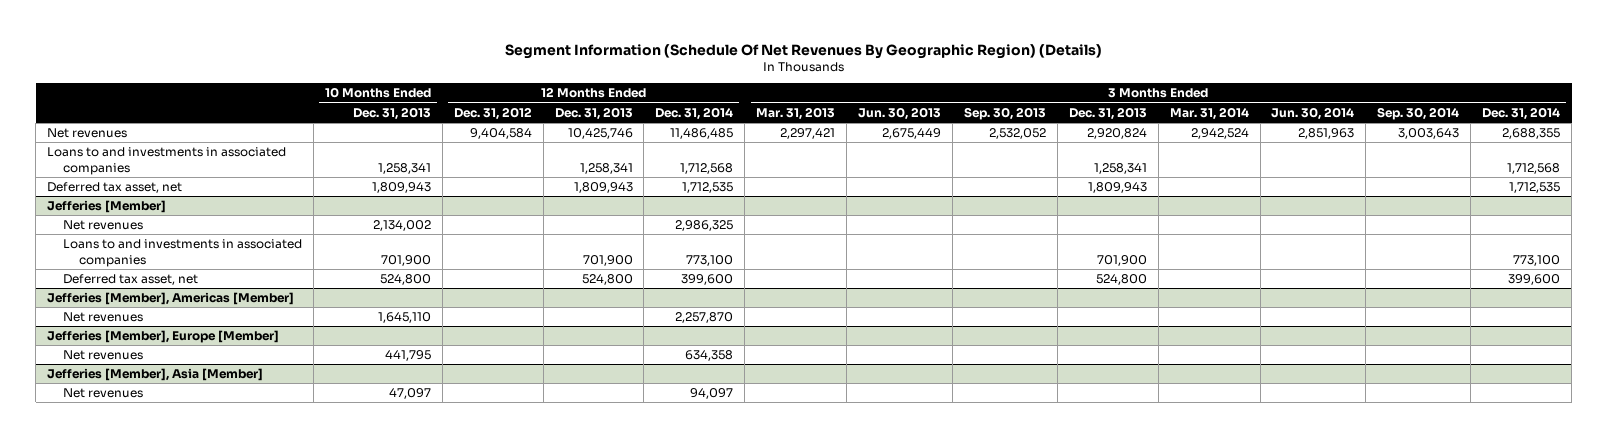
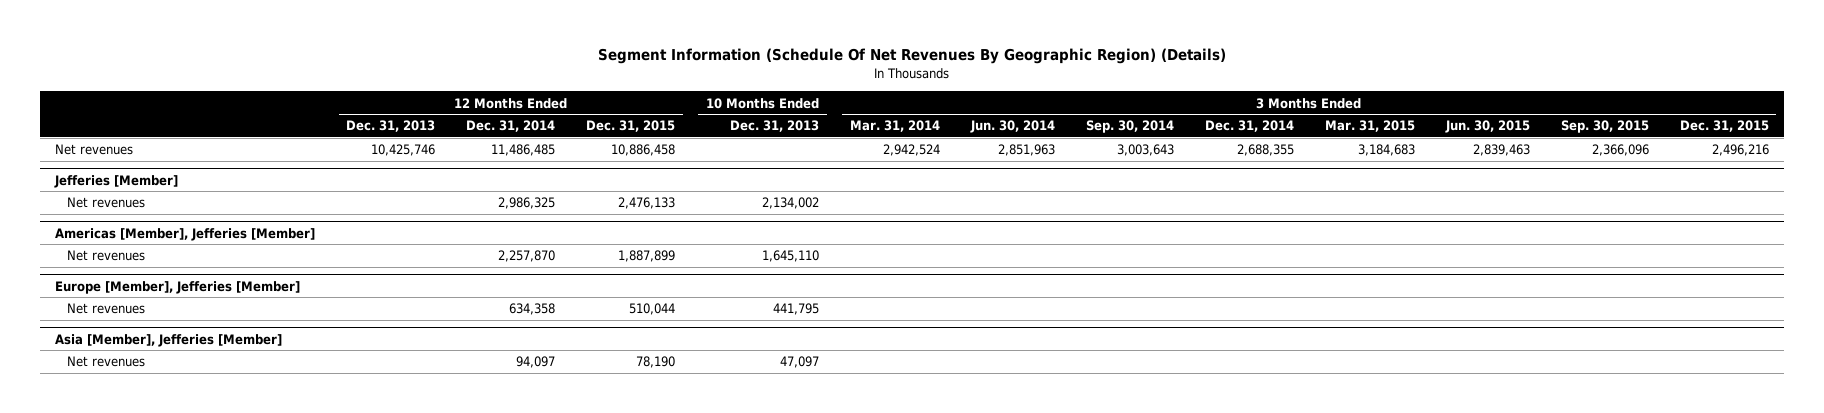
[453,106,532,120] Dec. 31, 2012 -> none
[756,106,836,120] Mar. 31, 2013 -> none
[858,106,942,120] Jun. 30, 2013 -> none
[963,106,1046,120] Sep. 30, 2013 -> none
[1068,106,1147,120] Dec. 31, 2013 -> none
none -> [586,120,676,133] Dec. 31, 2015
none -> [1324,120,1415,133] Mar. 31, 2015
none -> [1444,120,1530,134] Jun. 30, 2015
none -> [1560,120,1649,134] Sep. 30, 2015
none -> [1679,120,1769,133] Dec. 31, 2015
[47,147,287,175] Loans to and investments in associated companies -> none
[47,182,183,194] Deferred tax asset, net -> none
[63,239,303,267] Loans to and investments in associated companies -> none
[63,274,199,286] Deferred tax asset, net -> none
[47,292,295,306] Jefferies [Member], Americas [Member] -> [55,227,316,241] Americas [Member], Jefferies [Member]
[47,330,280,344] Jefferies [Member], Europe [Member] -> [55,280,301,294] Europe [Member], Jefferies [Member]
[47,368,264,382] Jefferies [Member], Asia [Member] -> [55,333,283,347] Asia [Member], Jefferies [Member]

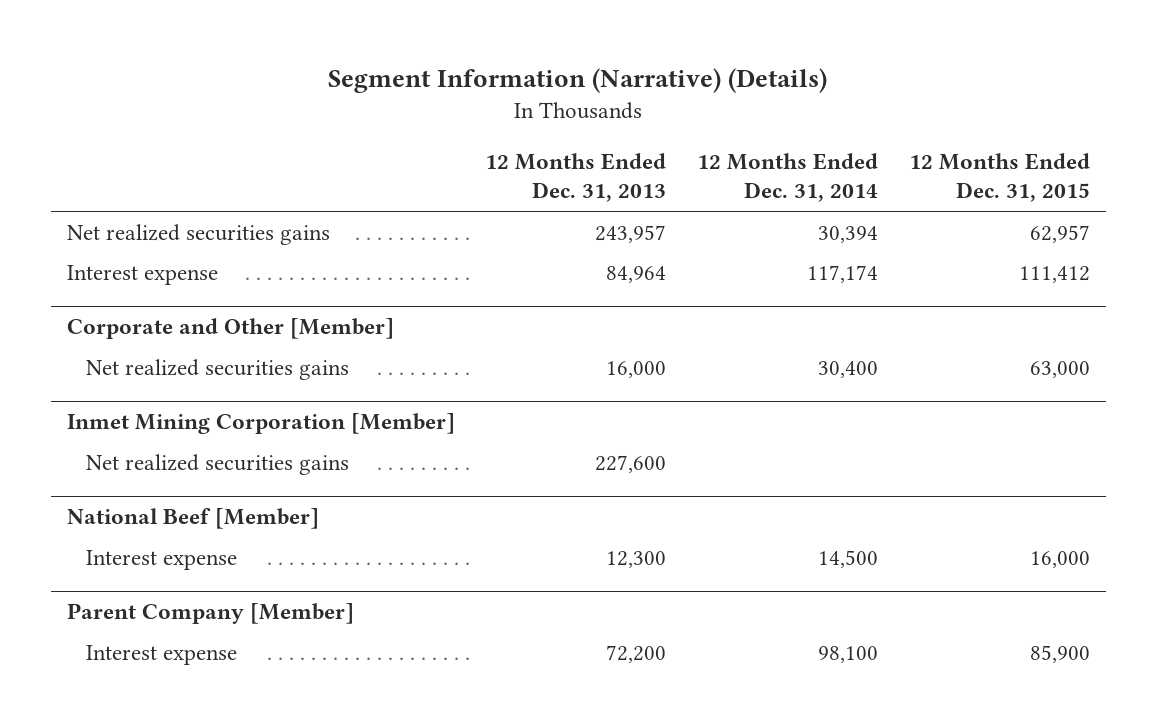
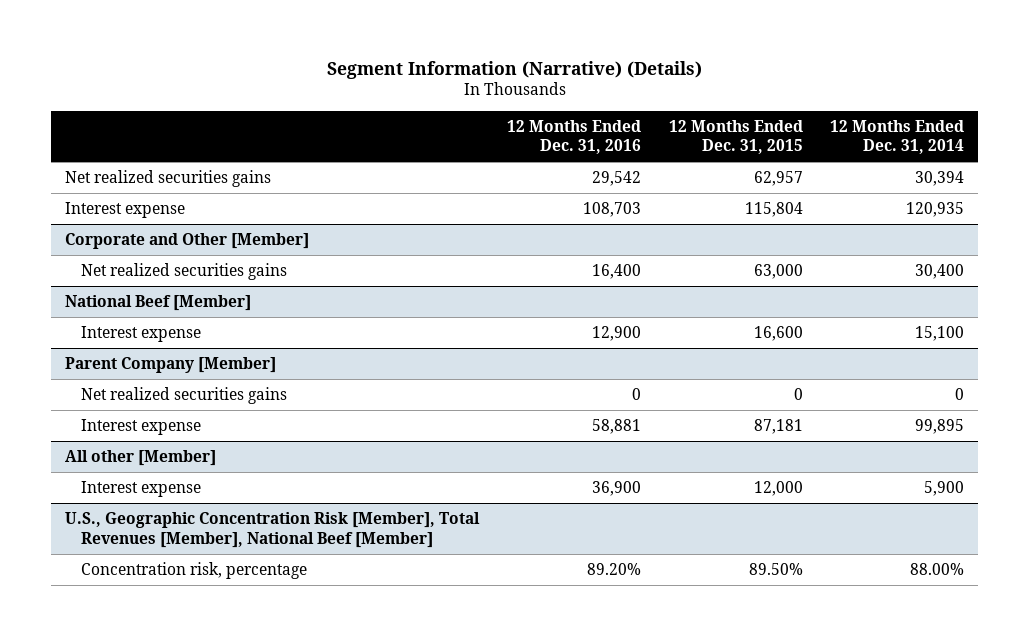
[485,152,667,203] 12 Months Ended Dec. 31, 2013 -> none
none -> [506,119,641,155] 12 Months Ended Dec. 31, 2016
[807,264,879,283] 117,174 -> [906,202,965,218] 120,935
[1019,265,1091,283] 111,412 -> [744,202,803,218] 115,804
[66,413,455,435] Inmet Mining Corporation [Member] -> none
[86,453,350,475] Net realized securities gains -> none
[818,549,879,568] 14,500 -> [915,326,965,342] 15,100
[1030,550,1091,568] 16,000 -> [753,326,803,342] 16,600
none -> [80,387,287,405] Net realized securities gains
[818,645,879,663] 98,100 -> [915,419,965,435] 99,895
[1030,644,1091,663] 85,900 -> [753,419,803,435] 87,181
none -> [64,450,216,467] All other [Member]
none -> [80,481,201,498] Interest expense
none -> [64,512,480,548] U.S., Geographic Concentration Risk [Member], Total Revenues [Member], National Beef [Member]
none -> [80,562,307,580] Concentration risk, percentage

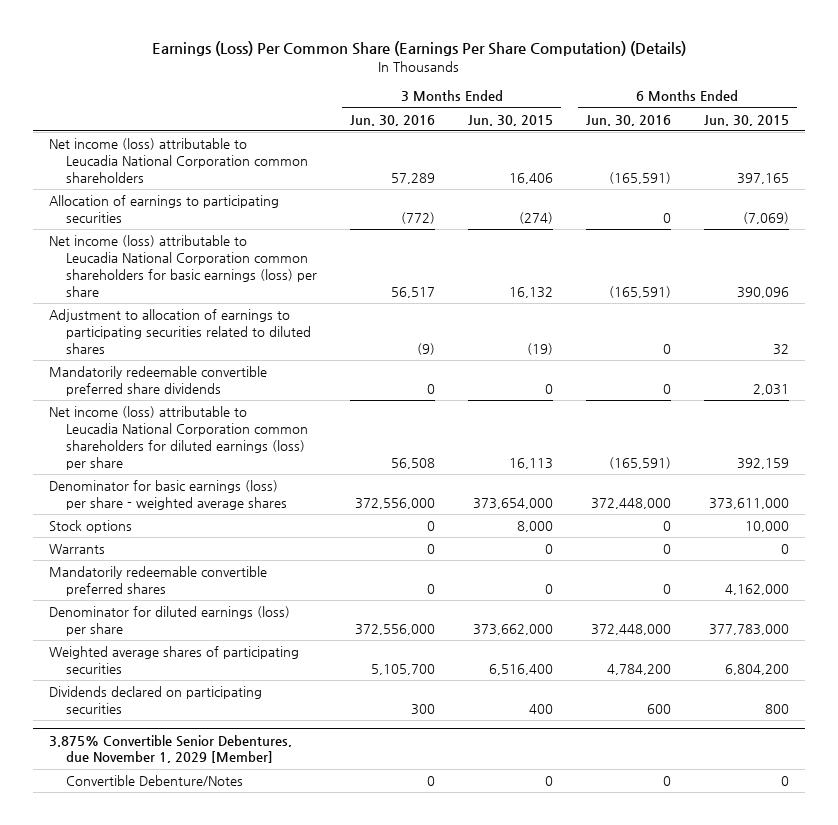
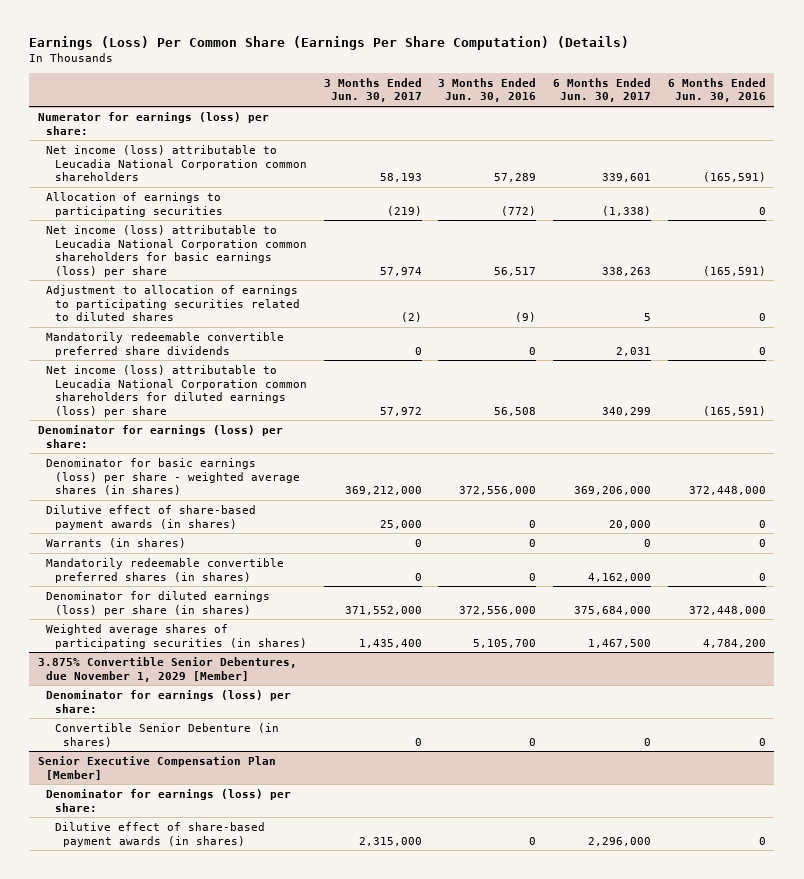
[467,114,553,126] Jun. 30, 2015 -> none
[703,114,789,126] Jun. 30, 2015 -> none
none -> [323,77,422,103] 3 Months Ended Jun. 30, 2017
none -> [553,77,652,103] 6 Months Ended Jun. 30, 2017
none -> [37,111,269,135] Numerator for earnings (loss) per share:
[49,686,263,715] Dividends declared on participating securities -> none
none -> [37,424,283,448] Denominator for earnings (loss) per share:
[49,480,288,511] Denominator for basic earnings (loss) per share - weighted average shares -> [46,457,300,496] Denominator for basic earnings (loss) per share - weighted average shares (in shares)
[49,520,133,534] Stock options -> [46,504,257,530] Dilutive effect of share-based payment awards (in shares)
[49,544,106,555] Warrants -> [46,537,187,548] Warrants (in shares)
[49,566,268,597] Mandatorily redeemable convertible preferred shares -> [46,557,285,583] Mandatorily redeemable convertible preferred shares (in shares)
[49,606,291,637] Denominator for diluted earnings (loss) per share -> [46,590,271,616] Denominator for diluted earnings (loss) per share (in shares)
[49,646,300,675] Weighted average shares of participating securities -> [46,623,307,649] Weighted average shares of participating securities (in shares)
none -> [46,689,292,713] Denominator for earnings (loss) per share:
[66,775,244,787] Convertible Debenture/Notes -> [54,722,279,747] Convertible Senior Debenture (in shares)
none -> [37,755,276,780] Senior Executive Compensation Plan [Member]
none -> [46,788,292,812] Denominator for earnings (loss) per share:
none -> [54,821,265,847] Dilutive effect of share-based payment awards (in shares)

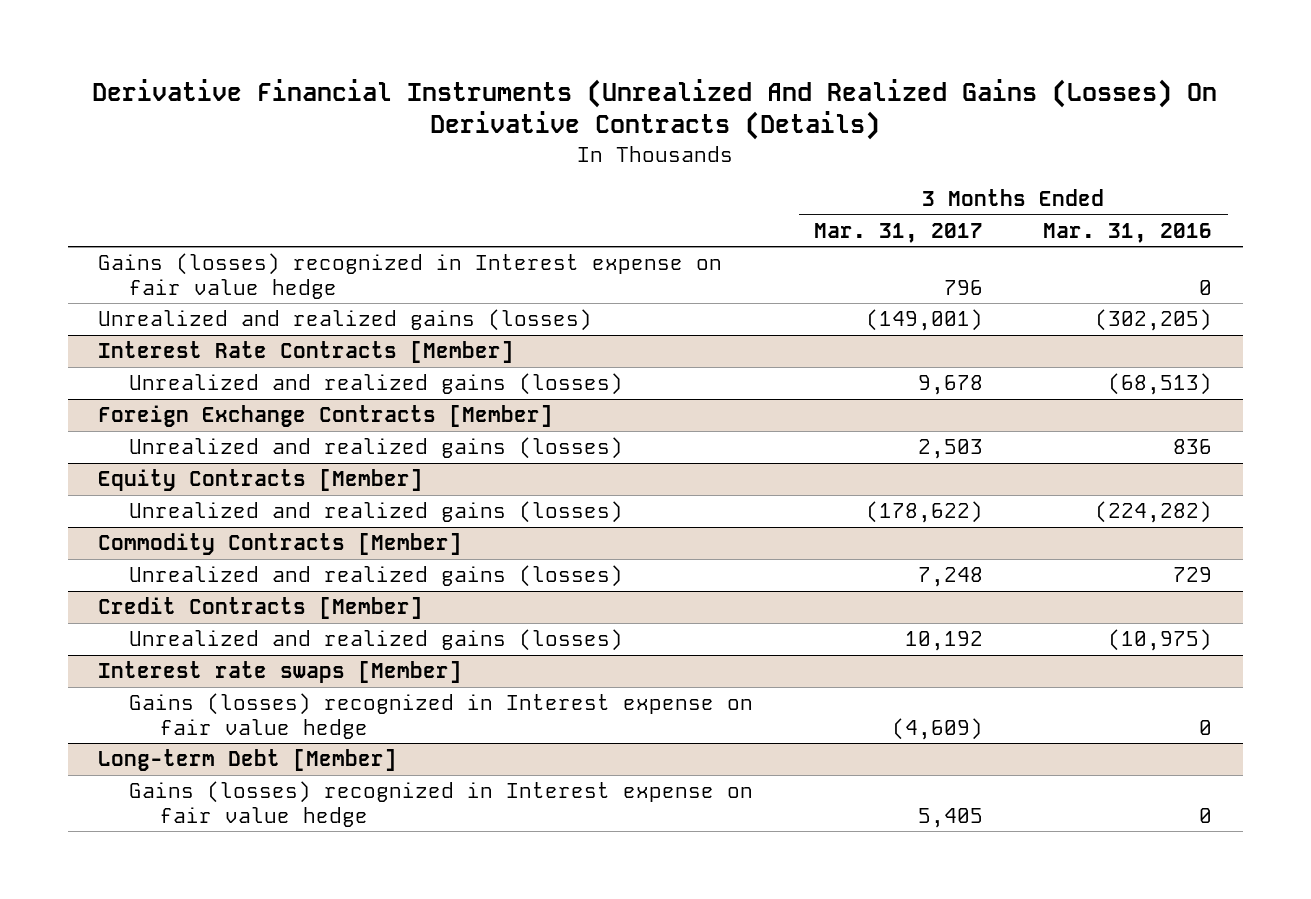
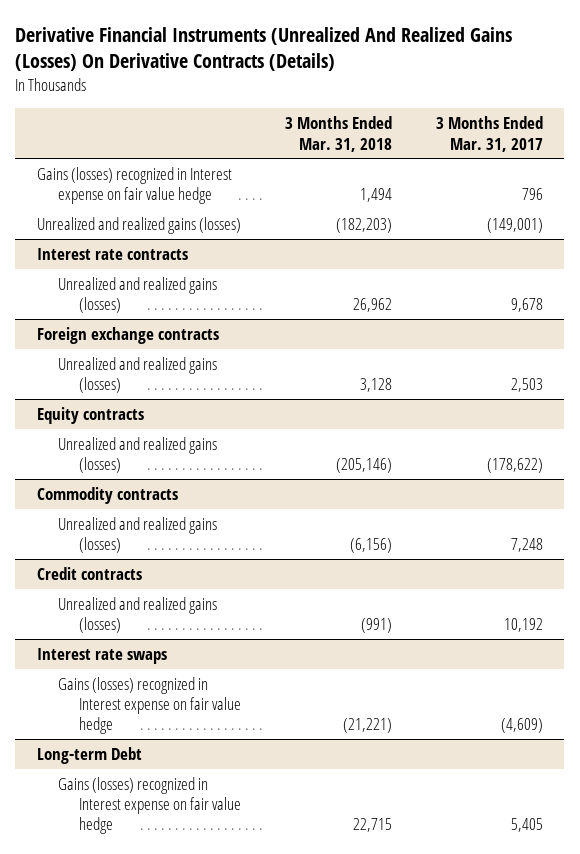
[1043,222,1213,243] Mar. 31, 2016 -> none
none -> [284,116,392,152] 3 Months Ended Mar. 31, 2018
[98,341,515,364] Interest Rate Contracts [Member] -> [36,247,188,260] Interest rate contracts
[98,405,554,428] Foreign Exchange Contracts [Member] -> [36,326,219,344] Foreign exchange contracts
[98,469,424,492] Equity Contracts [Member] -> [36,406,144,424] Equity contracts
[98,533,463,556] Commodity Contracts [Member] -> [36,486,178,504] Commodity contracts
[98,597,424,620] Credit Contracts [Member] -> [36,566,142,580] Credit contracts
[98,661,463,684] Interest rate swaps [Member] -> [36,647,167,664] Interest rate swaps
[98,749,398,772] Long-term Debt [Member] -> [36,746,142,764] Long-term Debt

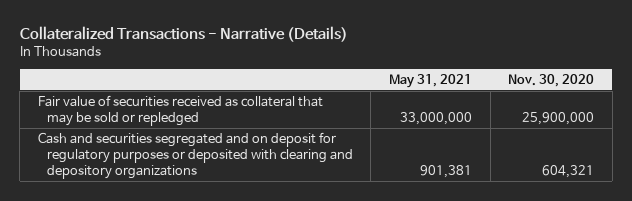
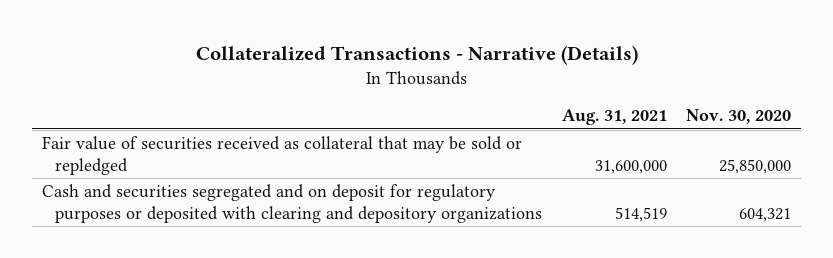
[388,73,472,88] May 31, 2021 -> none
none -> [561,109,667,126] Aug. 31, 2021
[522,111,595,125] 25,900,000 -> [719,158,792,174] 25,850,000

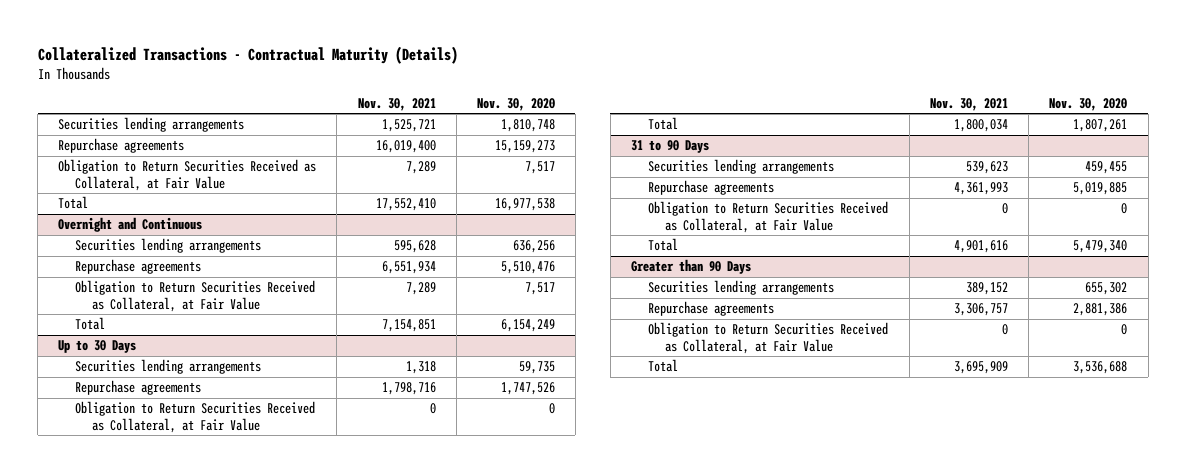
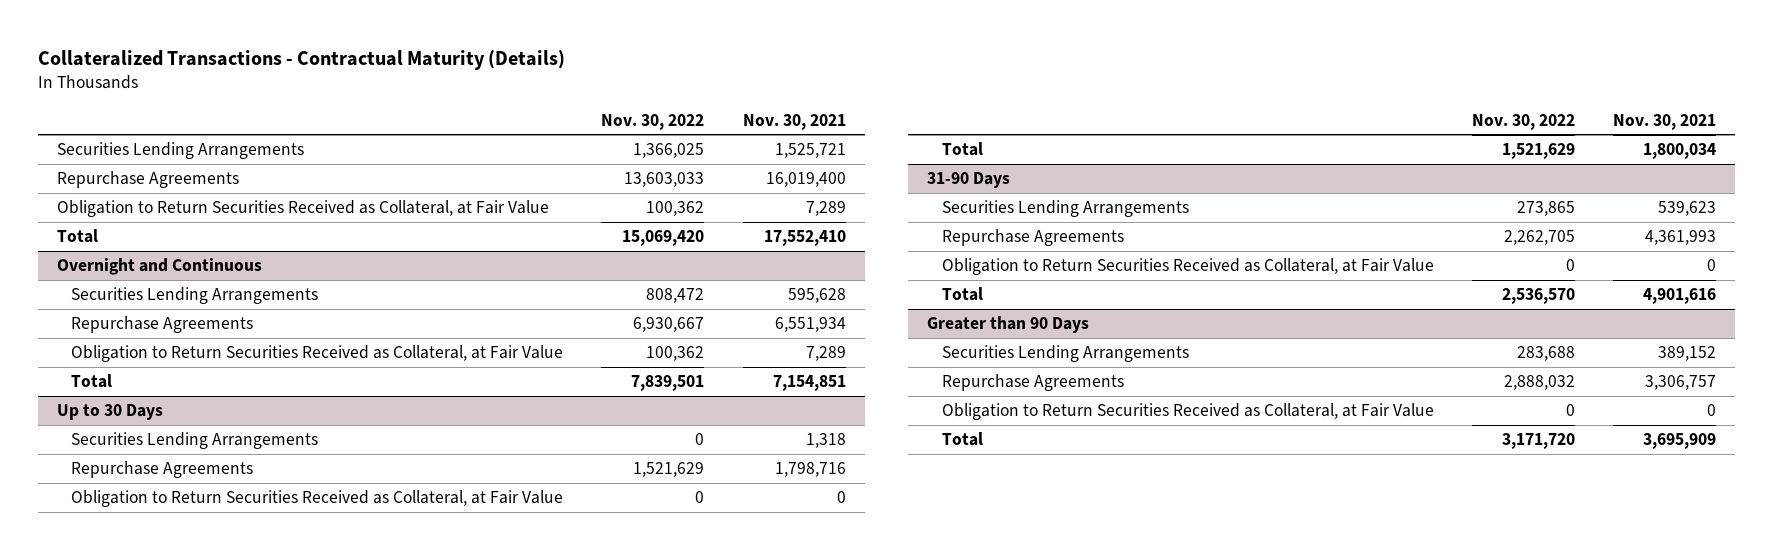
[476,97,555,111] Nov. 30, 2020 -> none
none -> [601,113,705,130] Nov. 30, 2022
[58,117,245,133] Securities lending arrangements -> [56,142,304,160] Securities Lending Arrangements
[58,138,185,154] Repurchase agreements -> [56,171,239,189] Repurchase Agreements
[75,238,262,254] Securities lending arrangements -> [71,287,319,305] Securities Lending Arrangements
[75,259,202,275] Repurchase agreements -> [71,316,254,334] Repurchase Agreements
[75,359,262,375] Securities lending arrangements -> [71,432,319,450] Securities Lending Arrangements
[75,380,202,396] Repurchase agreements -> [71,461,254,479] Repurchase Agreements
[631,140,710,154] 31 to 90 Days -> [927,172,1011,189] 31-90 Days
[647,159,834,175] Securities lending arrangements -> [942,200,1190,218] Securities Lending Arrangements
[647,180,774,196] Repurchase agreements -> [942,229,1125,247] Repurchase Agreements
[647,280,834,296] Securities lending arrangements -> [942,345,1190,363] Securities Lending Arrangements
[647,301,774,317] Repurchase agreements -> [942,374,1125,392] Repurchase Agreements

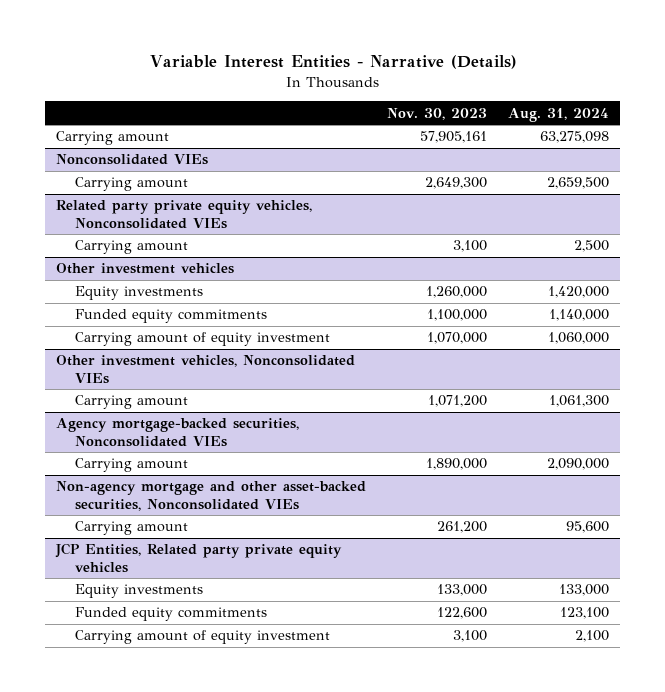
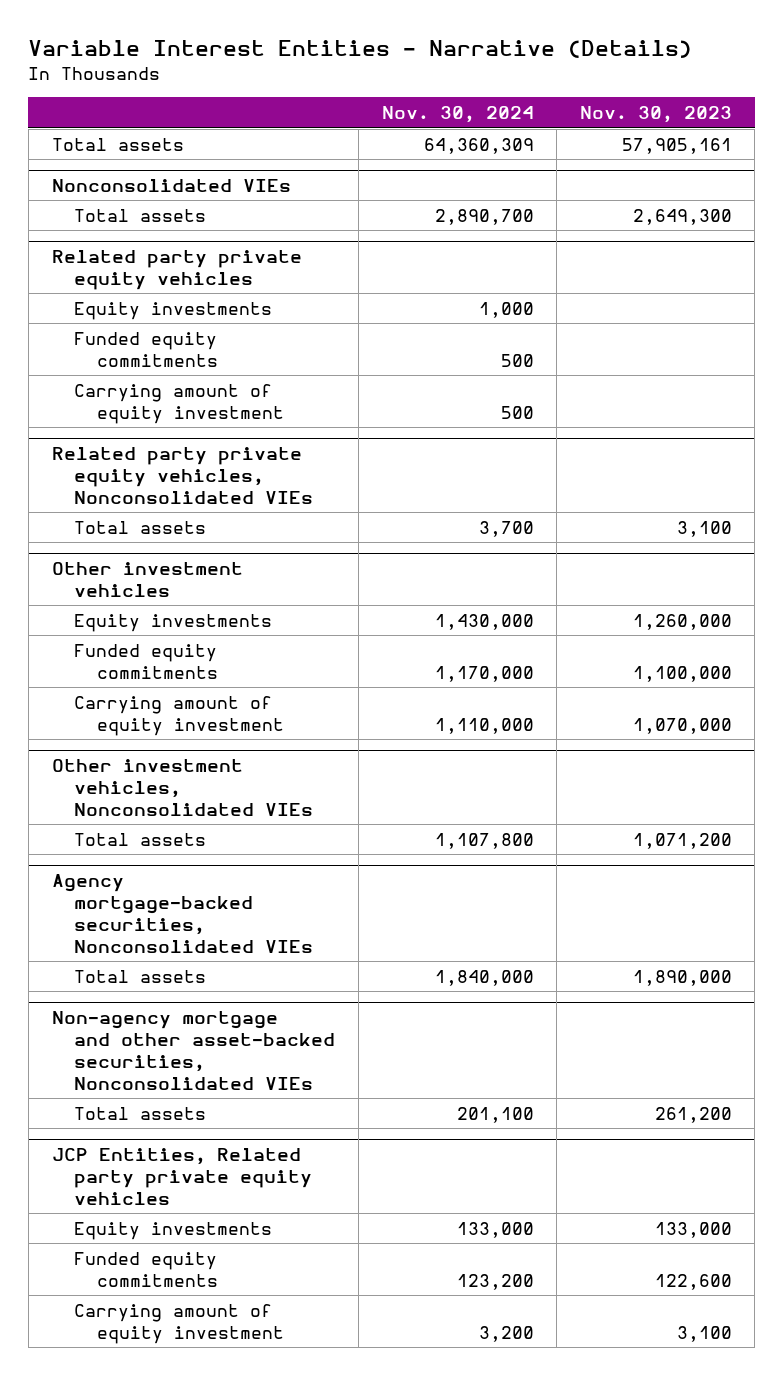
[508,107,610,122] Aug. 31, 2024 -> none
none -> [381,106,534,124] Nov. 30, 2024
[55,131,169,146] Carrying amount -> [51,137,184,151] Total assets
[74,177,188,192] Carrying amount -> [74,208,207,222] Total assets
none -> [51,249,302,290] Related party private equity vehicles
none -> [74,301,273,320] Equity investments
none -> [74,331,219,367] Funded equity commitments
none -> [74,383,285,424] Carrying amount of equity investment
[74,240,188,255] Carrying amount -> [74,520,207,534] Total assets
[74,395,188,410] Carrying amount -> [74,832,207,846] Total assets
[74,458,188,473] Carrying amount -> [74,969,207,983] Total assets
[74,521,188,536] Carrying amount -> [74,1106,207,1120] Total assets

